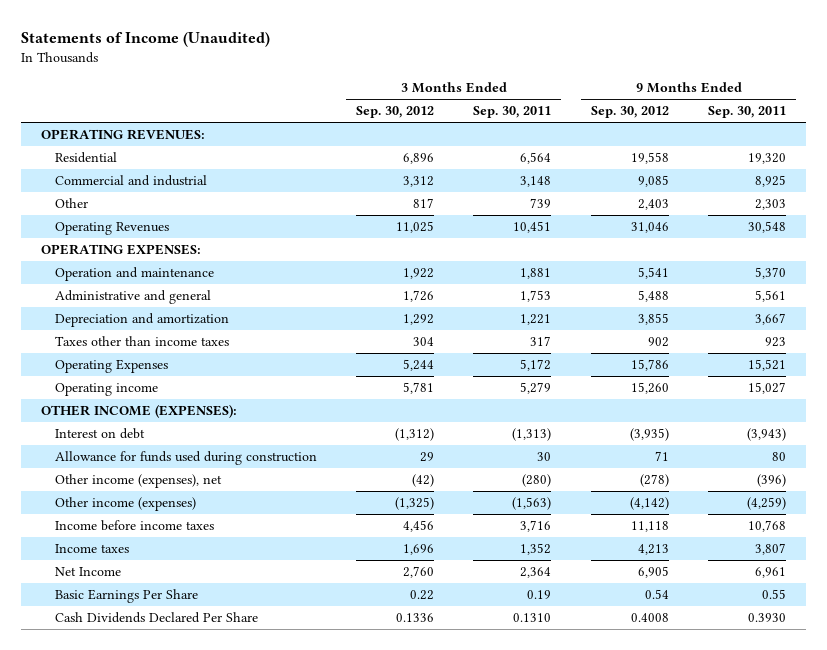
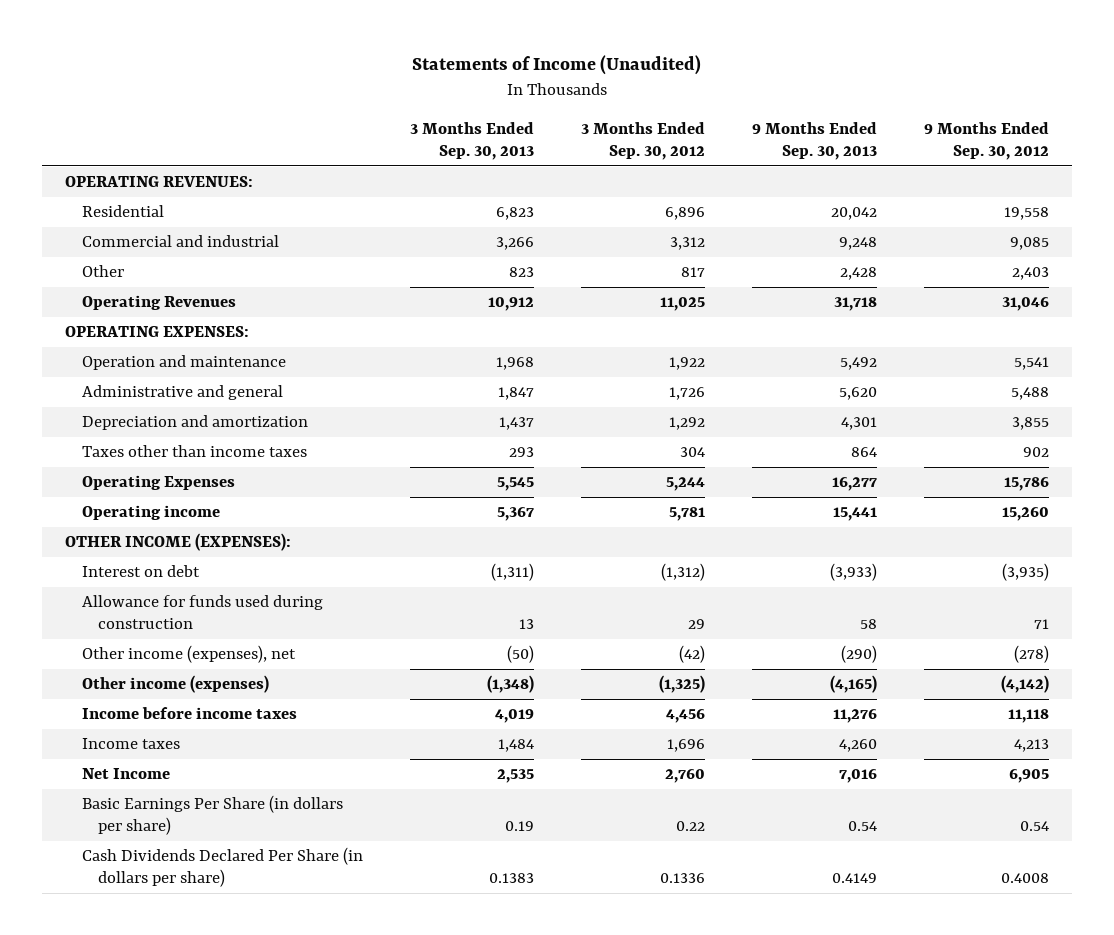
[473,106,552,119] Sep. 30, 2011 -> none
[708,106,787,119] Sep. 30, 2011 -> none
none -> [409,121,534,160] 3 Months Ended Sep. 30, 2013
none -> [751,121,877,160] 9 Months Ended Sep. 30, 2013
[54,589,198,604] Basic Earnings Per Share -> [81,795,343,836] Basic Earnings Per Share (in dollars per share)
[54,612,258,624] Cash Dividends Declared Per Share -> [81,847,363,888] Cash Dividends Declared Per Share (in dollars per share)

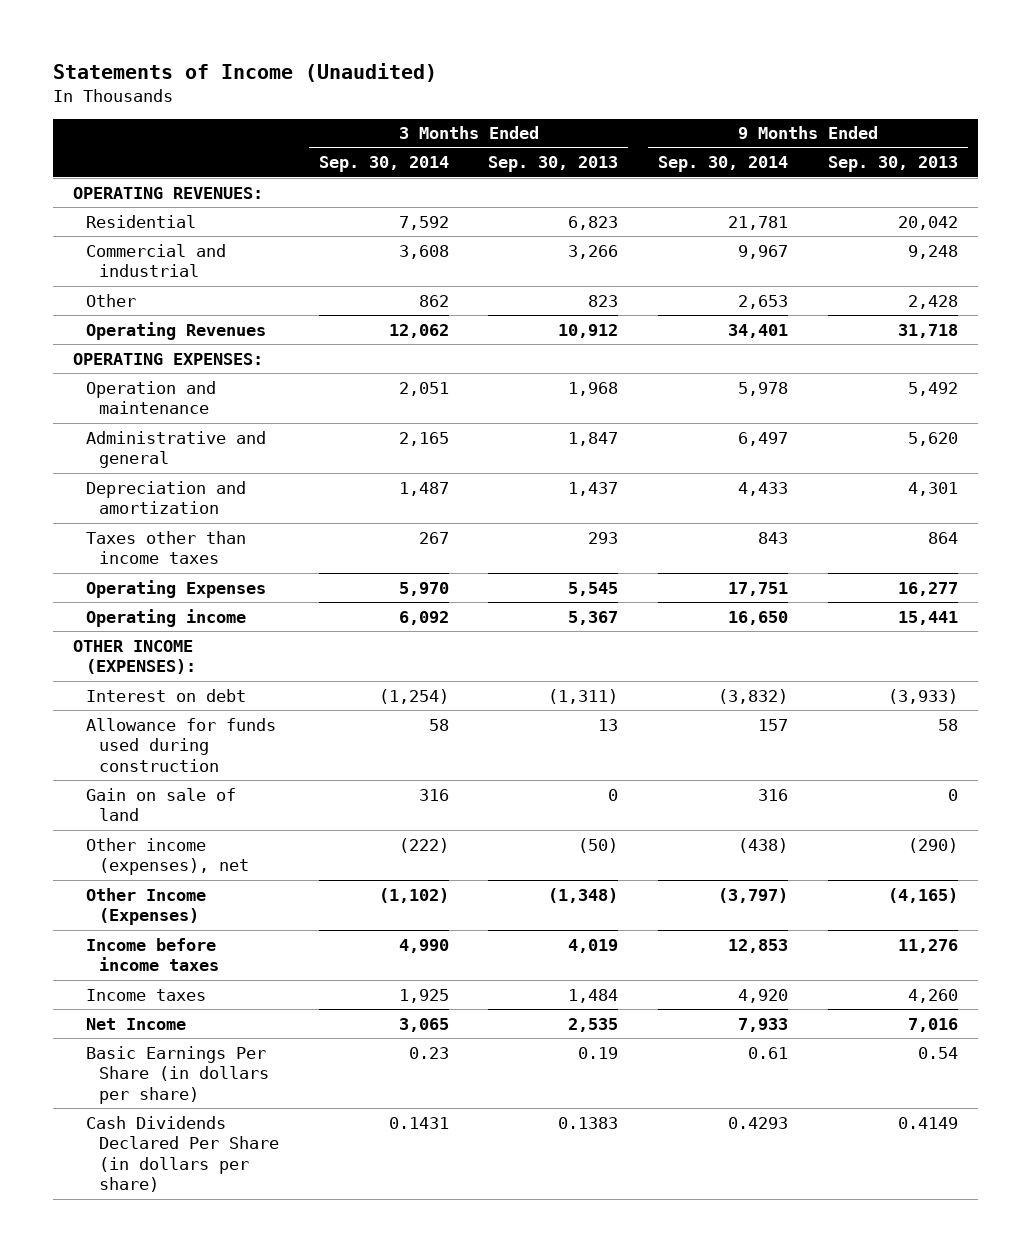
[580,121,705,160] 3 Months Ended Sep. 30, 2012 -> none
[923,121,1049,160] 9 Months Ended Sep. 30, 2012 -> none
none -> [318,156,449,173] Sep. 30, 2014
none -> [658,156,789,173] Sep. 30, 2014
none -> [86,787,237,822] Gain on sale of land
[81,675,269,694] Other income (expenses) -> [86,887,207,926] Other Income (Expenses)

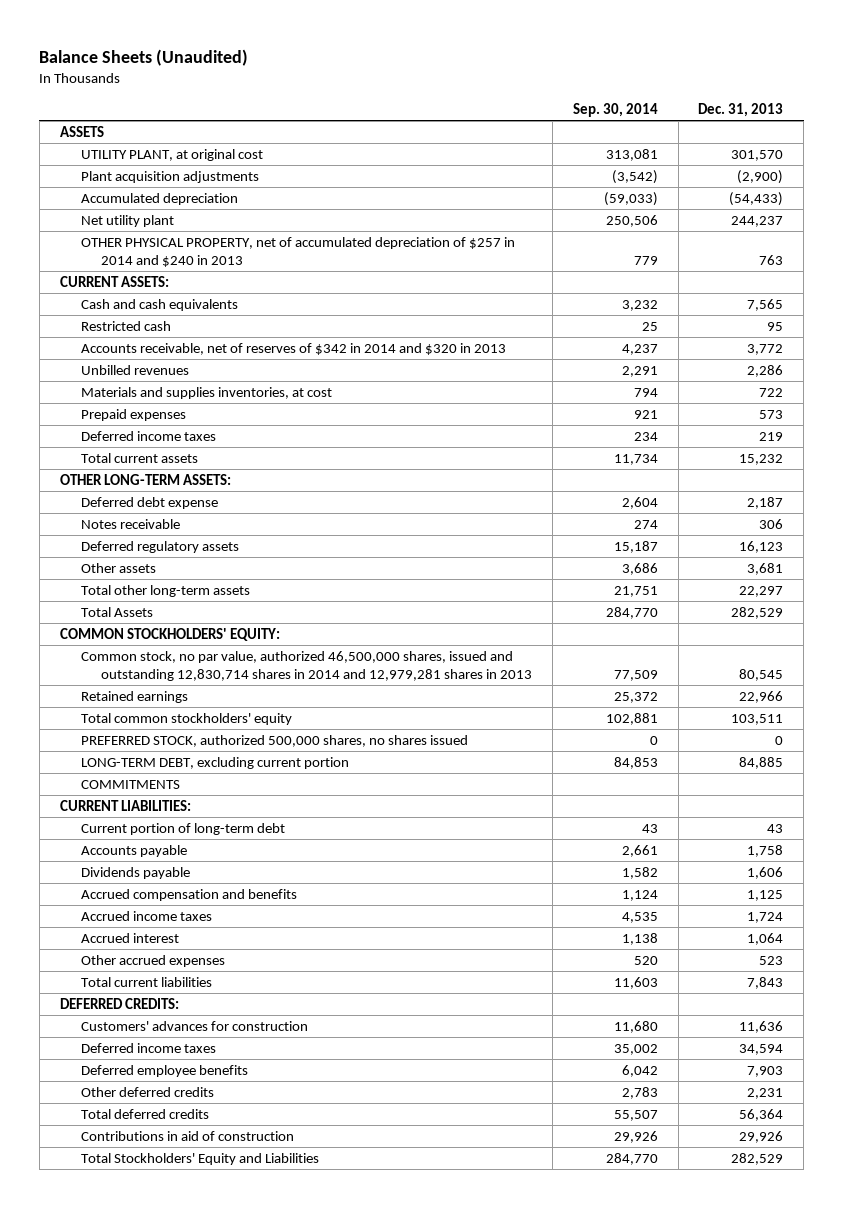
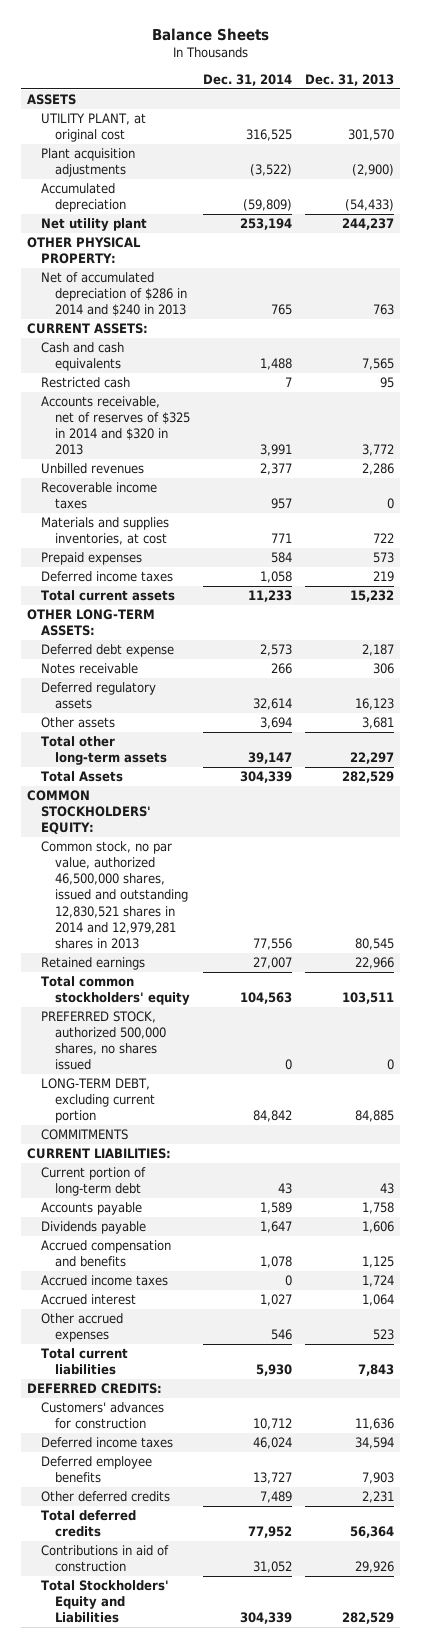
[39,48,249,66] Balance Sheets (Unaudited) -> [151,28,269,42] Balance Sheets
[572,103,658,118] Sep. 30, 2014 -> none
none -> [202,73,292,86] Dec. 31, 2014
none -> [27,237,142,265] OTHER PHYSICAL PROPERTY:
[80,237,515,267] OTHER PHYSICAL PROPERTY, net of accumulated depreciation of $257 in 2014 and $240 in 2013 -> [41,272,187,317] Net of accumulated depreciation of $286 in 2014 and $240 in 2013
[80,343,506,356] Accounts receivable, net of reserves of $342 in 2014 and $320 in 2013 -> [41,396,190,456] Accounts receivable, net of reserves of $325 in 2014 and $320 in 2013
none -> [41,482,158,510] Recoverable income taxes
[80,651,533,681] Common stock, no par value, authorized 46,500,000 shares, issued and outstanding 12,830,714 shares in 2014 and 12,979,281 shares in 2013 -> [41,841,188,949] Common stock, no par value, authorized 46,500,000 shares, issued and outstanding 12,830,521 shares in 2014 and 12,979,281 shares in 2013

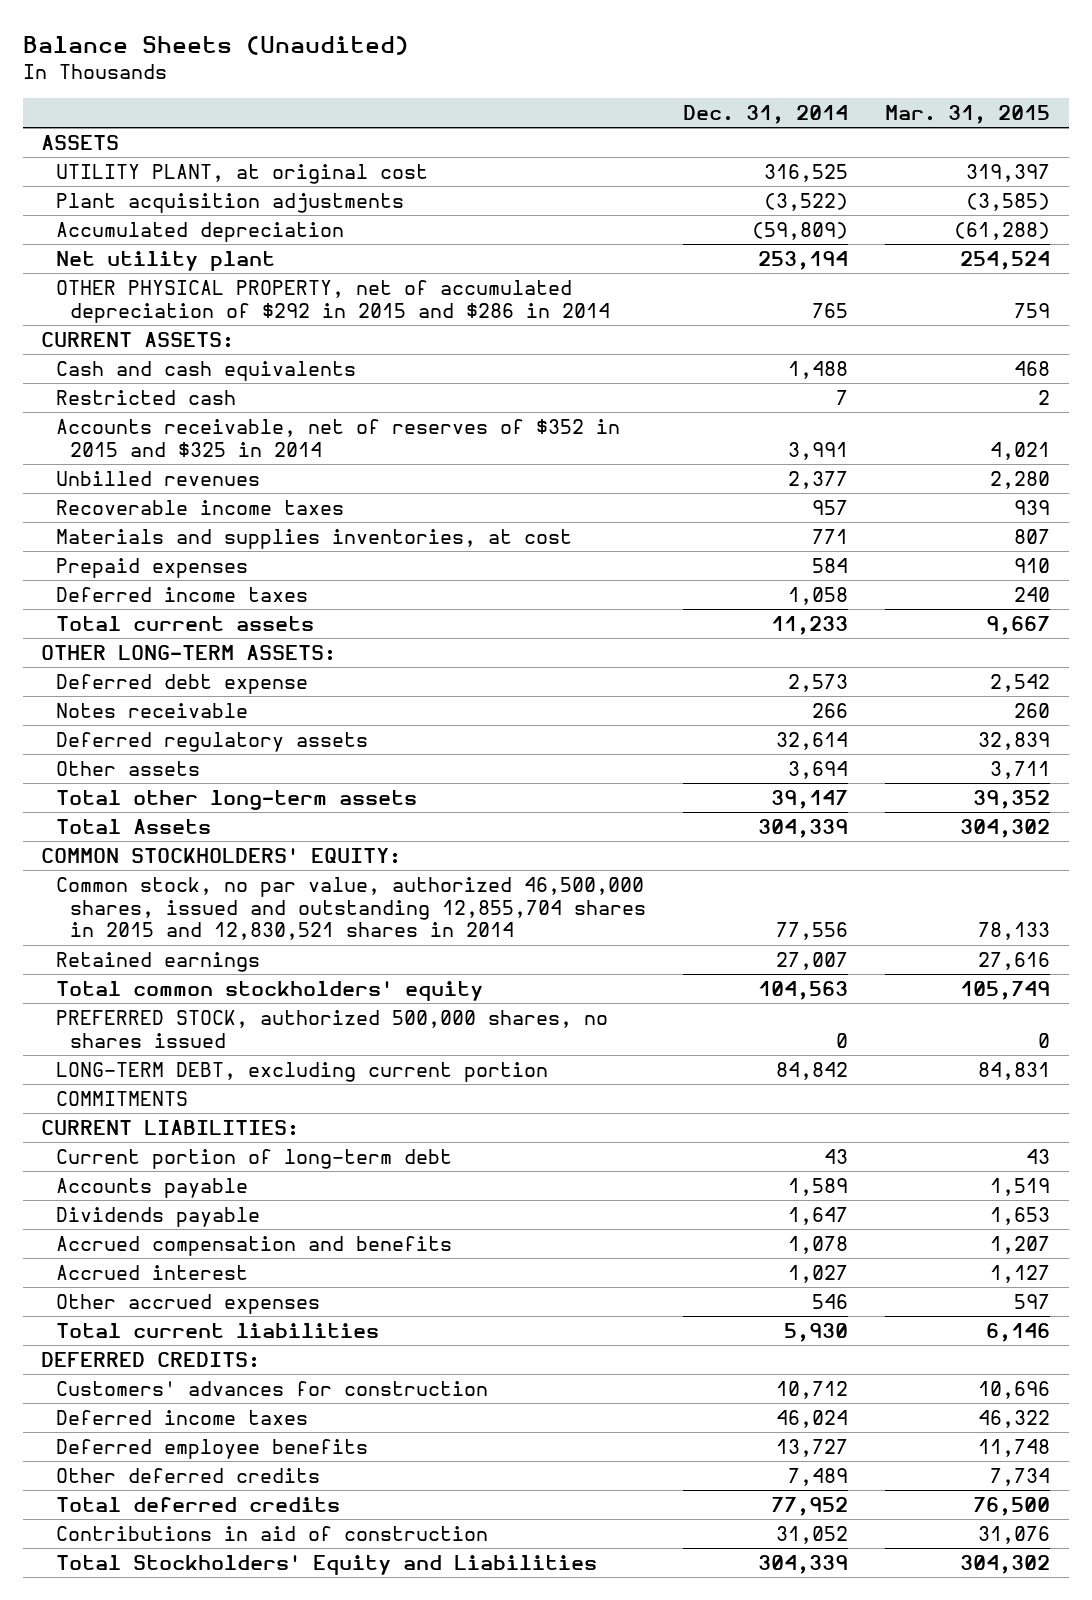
[151,28,269,42] Balance Sheets -> [22,35,409,55] Balance Sheets (Unaudited)
[304,73,394,86] Dec. 31, 2013 -> none
none -> [885,104,1051,124] Mar. 31, 2015
[27,237,142,265] OTHER PHYSICAL PROPERTY: -> none
[41,272,187,317] Net of accumulated depreciation of $286 in 2014 and $240 in 2013 -> [55,279,611,323] OTHER PHYSICAL PROPERTY, net of accumulated depreciation of $292 in 2015 and $286 in 2014
[41,396,190,456] Accounts receivable, net of reserves of $325 in 2014 and $320 in 2013 -> [55,418,620,457] Accounts receivable, net of reserves of $352 in 2015 and $325 in 2014
[41,841,188,949] Common stock, no par value, authorized 46,500,000 shares, issued and outstanding 12,830,521 shares in 2014 and 12,979,281 shares in 2013 -> [55,876,647,941] Common stock, no par value, authorized 46,500,000 shares, issued and outstanding 12,855,704 shares in 2015 and 12,830,521 shares in 2014
[41,1275,169,1287] Accrued income taxes -> none

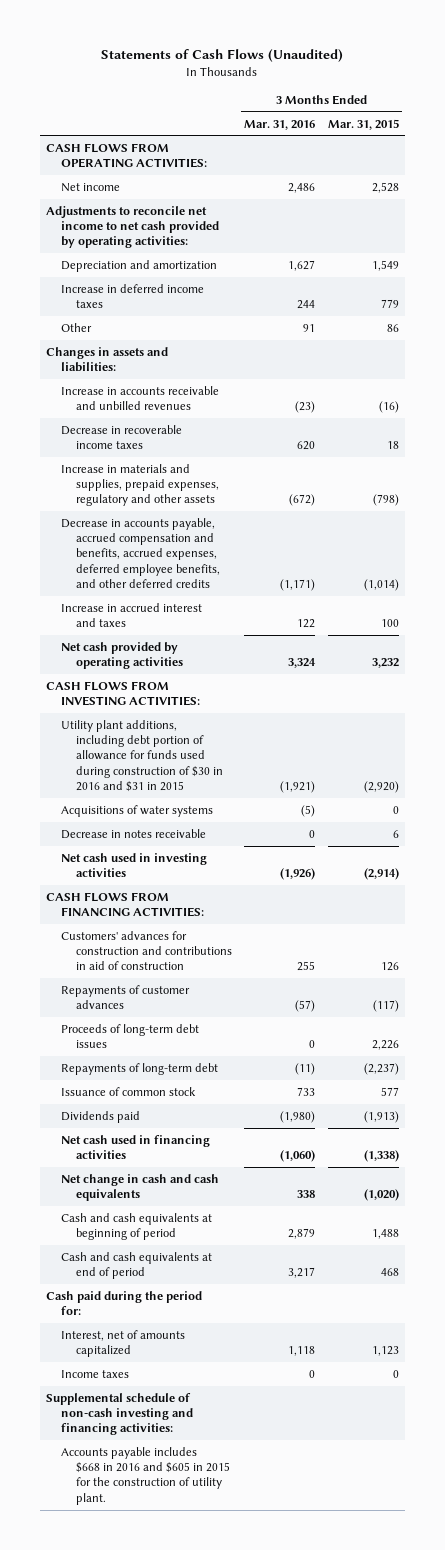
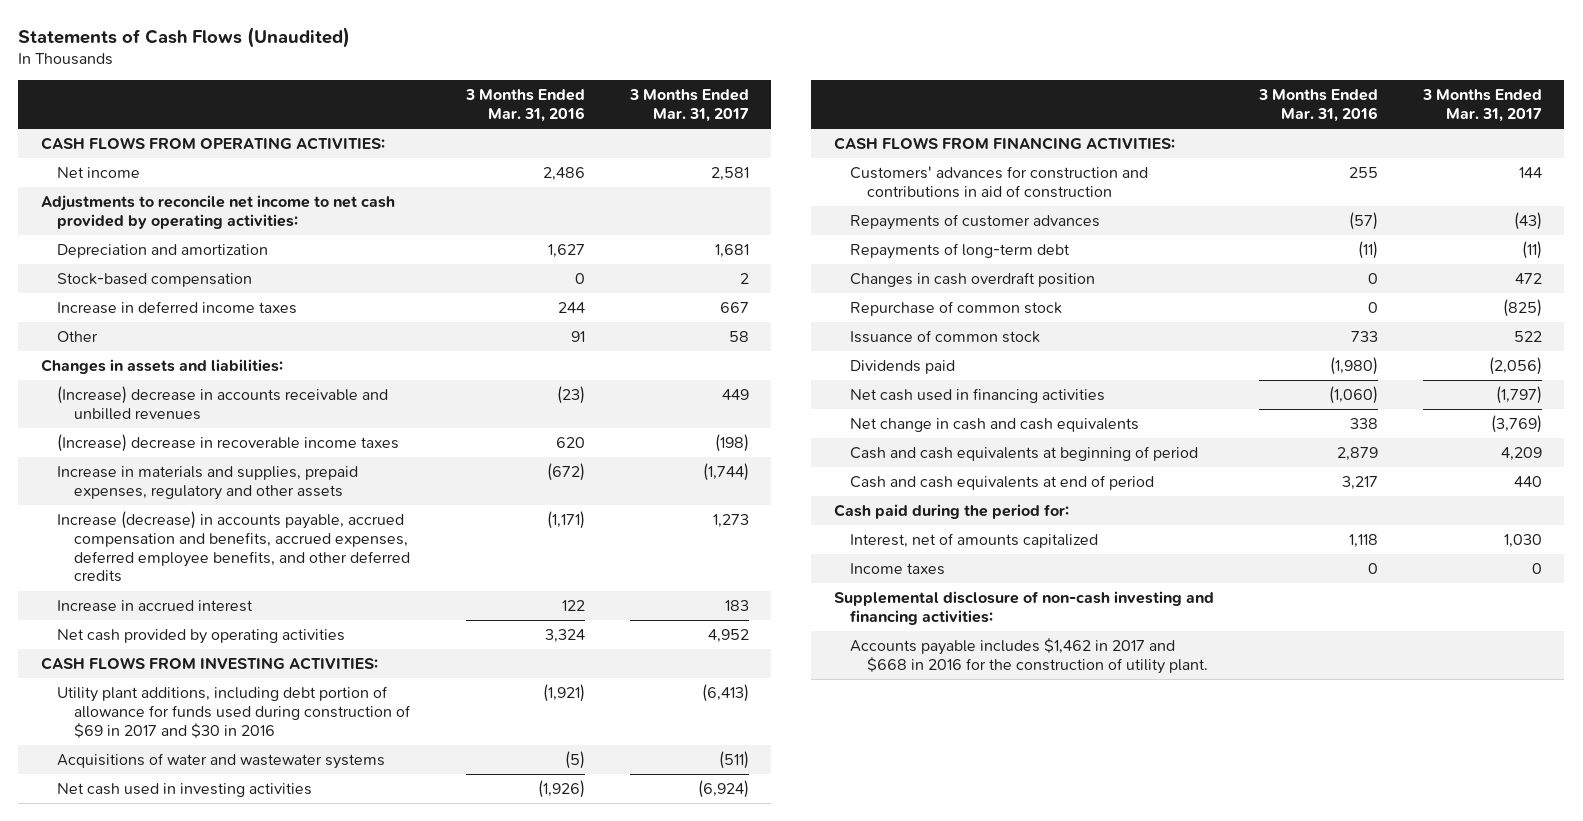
[327,118,399,130] Mar. 31, 2015 -> none
none -> [628,89,749,123] 3 Months Ended Mar. 31, 2017
none -> [57,273,253,288] Stock-based compensation
[60,385,219,411] Increase in accounts receivable and unbilled revenues -> [57,386,389,420] (Increase) decrease in accounts receivable and unbilled revenues
[60,424,182,450] Decrease in recoverable income taxes -> [57,434,400,453] (Increase) decrease in recoverable income taxes
[60,517,221,589] Decrease in accounts payable, accrued compensation and benefits, accrued expenses, deferred employee benefits, and other deferred credits -> [57,511,410,583] Increase (decrease) in accounts payable, accrued compensation and benefits, accrued expenses, deferred employee benefits, and other deferred credits
[60,602,202,628] Increase in accrued interest and taxes -> [57,600,254,613] Increase in accrued interest
[60,828,206,839] Decrease in notes receivable -> none
[60,719,224,793] Utility plant additions, including debt portion of allowance for funds used during construction of $30 in 2016 and $31 in 2015 -> [57,686,411,738] Utility plant additions, including debt portion of allowance for funds used during construction of $69 in 2017 and $30 in 2016
[60,804,213,817] Acquisitions of water systems -> [57,753,386,770] Acquisitions of water and wastewater systems
[60,1023,199,1049] Proceeds of long-term debt issues -> none
none -> [850,272,1096,288] Changes in cash overdraft position
none -> [850,301,1063,317] Repurchase of common stock
[45,1392,193,1436] Supplemental schedule of non-cash investing and financing activities: -> [833,591,1214,625] Supplemental disclosure of non-cash investing and financing activities:
[60,1446,231,1505] Accounts payable includes $668 in 2016 and $605 in 2015 for the construction of utility plant. -> [850,638,1208,674] Accounts payable includes $1,462 in 2017 and $668 in 2016 for the construction of utility plant.

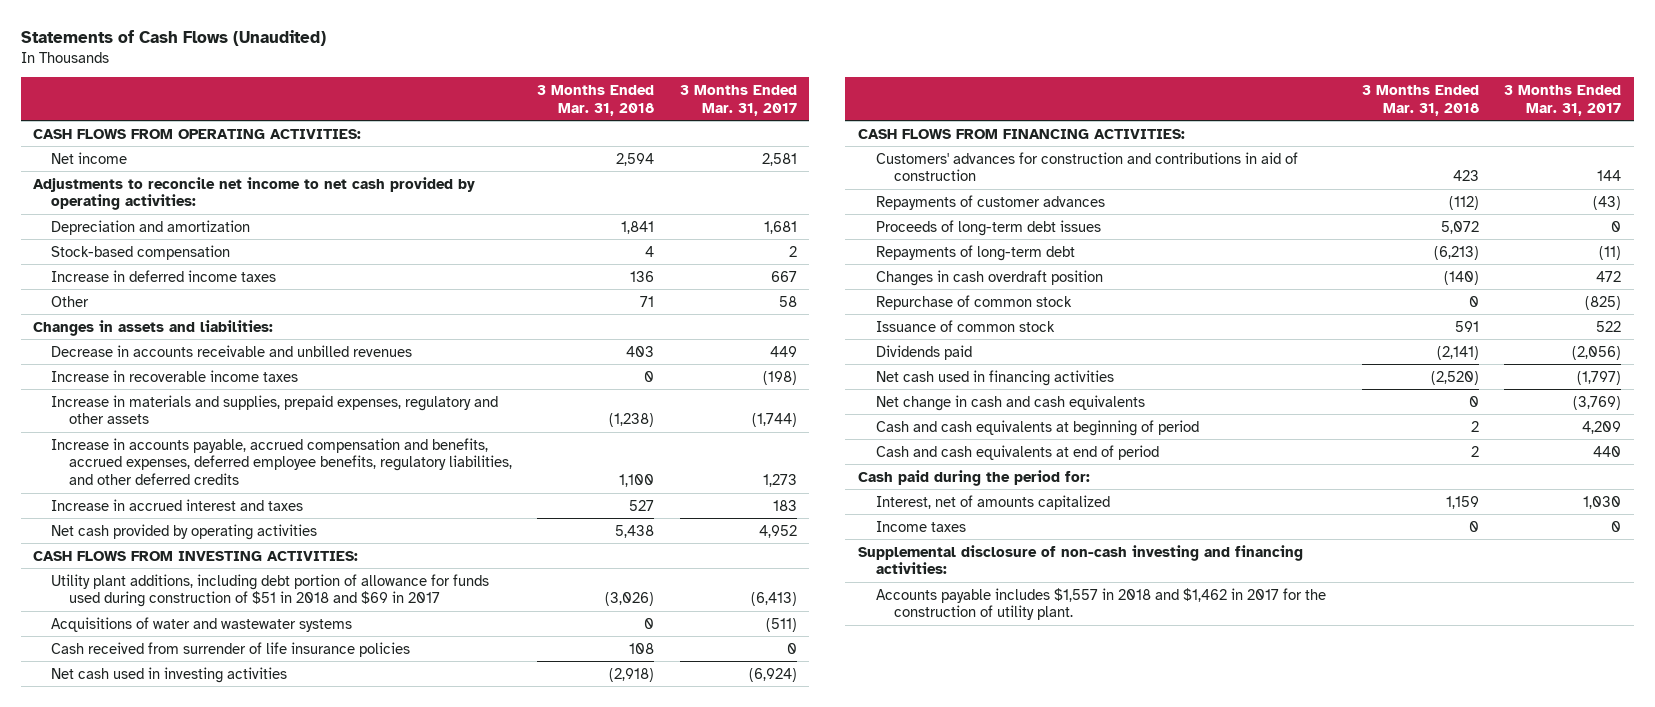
[464,89,585,123] 3 Months Ended Mar. 31, 2016 -> none
none -> [537,84,655,116] 3 Months Ended Mar. 31, 2018
[57,386,389,420] (Increase) decrease in accounts receivable and unbilled revenues -> [51,344,413,357] Decrease in accounts receivable and unbilled revenues
[57,434,400,453] (Increase) decrease in recoverable income taxes -> [51,369,299,382] Increase in recoverable income taxes
[57,511,410,583] Increase (decrease) in accounts payable, accrued compensation and benefits, accrued expenses, deferred employee benefits, and other deferred credits -> [51,437,512,486] Increase in accounts payable, accrued compensation and benefits, accrued expenses, deferred employee benefits, regulatory liabilities, and other deferred credits
[57,600,254,613] Increase in accrued interest -> [51,498,304,511] Increase in accrued interest and taxes
[57,686,411,738] Utility plant additions, including debt portion of allowance for funds used during construction of $69 in 2017 and $30 in 2016 -> [51,573,490,608] Utility plant additions, including debt portion of allowance for funds used during construction of $51 in 2018 and $69 in 2017
none -> [51,641,411,657] Cash received from surrender of life insurance policies
none -> [875,219,1101,236] Proceeds of long-term debt issues
[850,638,1208,674] Accounts payable includes $1,462 in 2017 and $668 in 2016 for the construction of utility plant. -> [875,587,1326,621] Accounts payable includes $1,557 in 2018 and $1,462 in 2017 for the construction of utility plant.

